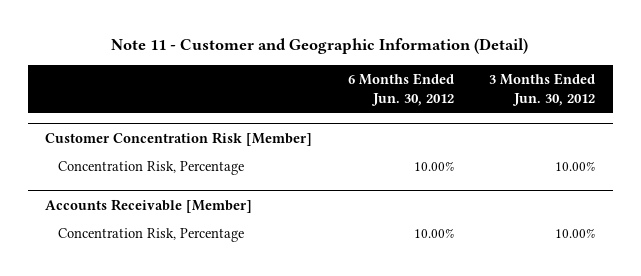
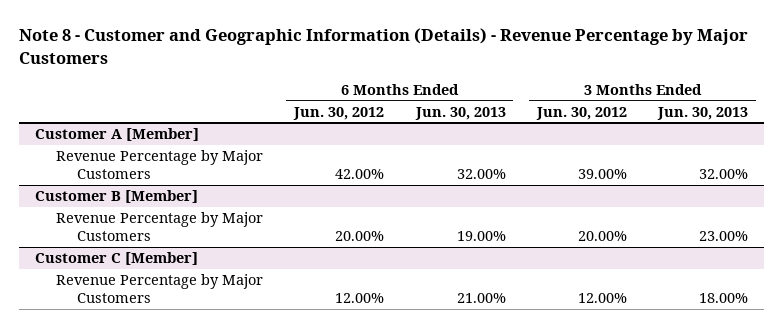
[111,38,529,55] Note 11 - Customer and Geographic Information (Detail) -> [18,28,748,64] Note 8 - Customer and Geographic Information (Details) - Revenue Percentage by Major Customers
none -> [414,106,506,120] Jun. 30, 2013
none -> [657,106,749,120] Jun. 30, 2013
[45,131,313,146] Customer Concentration Risk [Member] -> none
[58,161,245,176] Concentration Risk, Percentage -> none
[45,198,253,213] Accounts Receivable [Member] -> none
[58,228,245,243] Concentration Risk, Percentage -> none
none -> [34,128,199,142] Customer A [Member]
none -> [55,150,263,180] Revenue Percentage by Major Customers
none -> [34,190,198,204] Customer B [Member]
none -> [55,212,263,242] Revenue Percentage by Major Customers
none -> [34,252,198,266] Customer C [Member]
none -> [55,274,263,304] Revenue Percentage by Major Customers

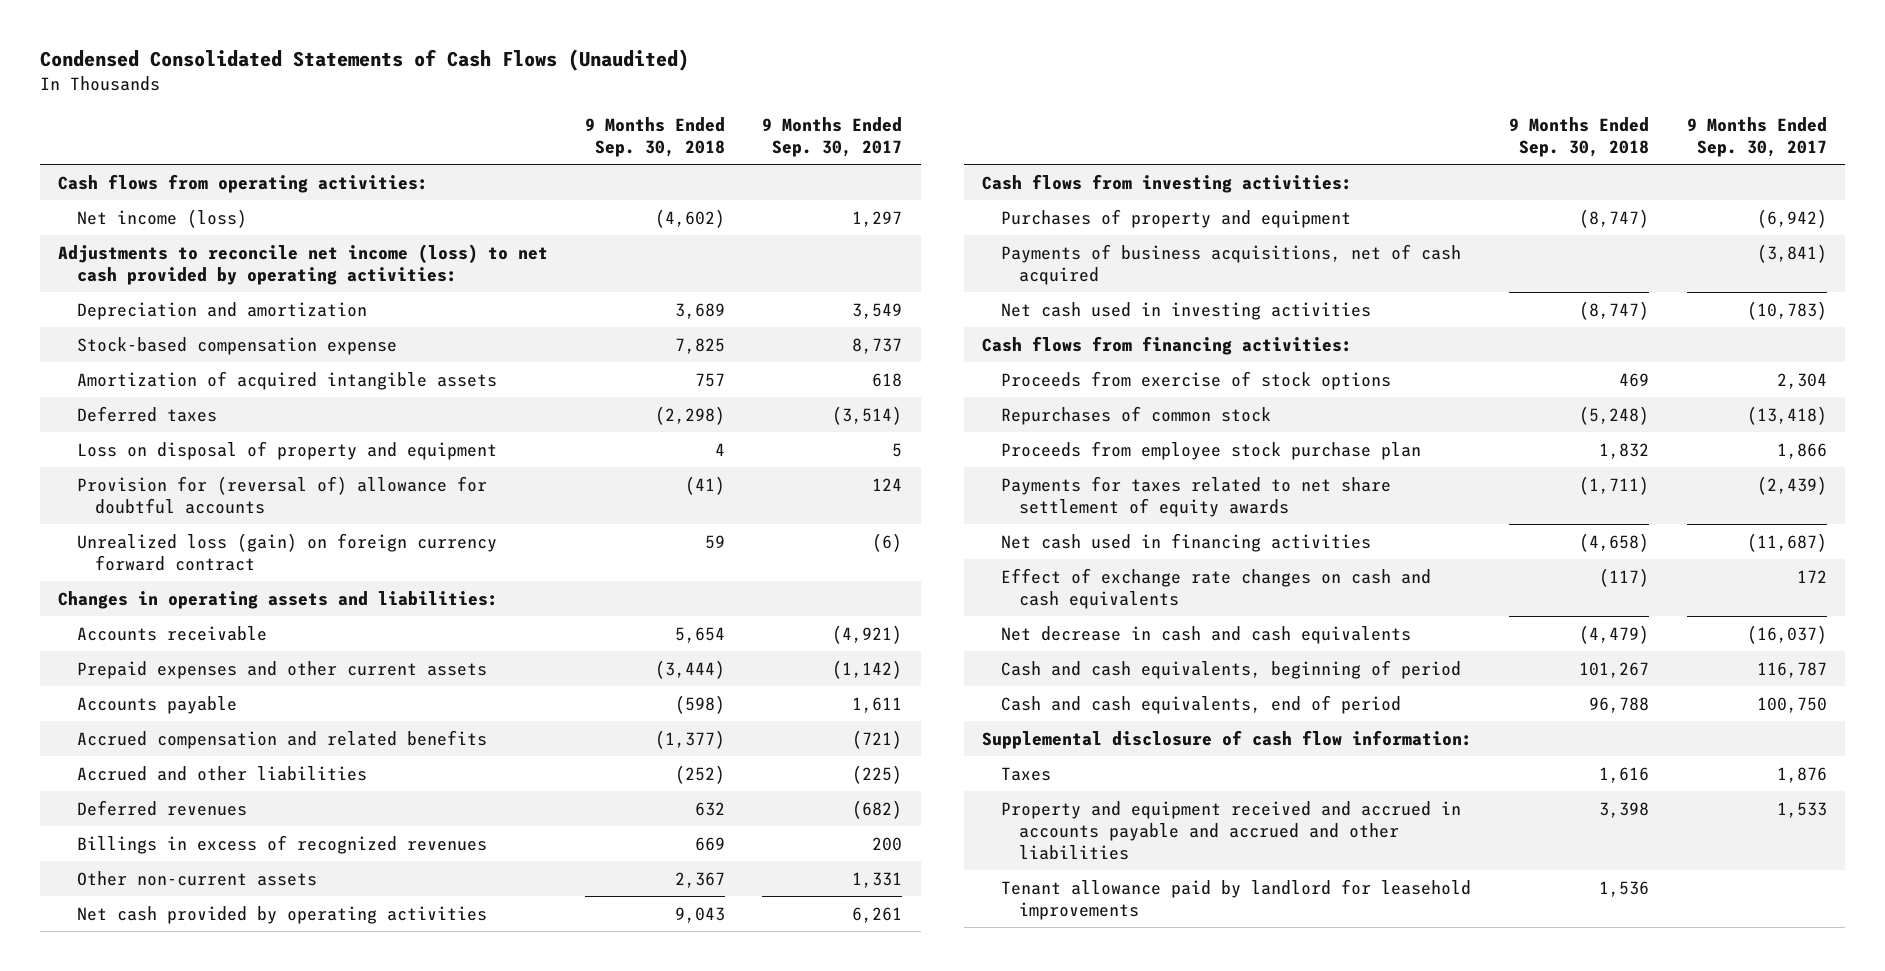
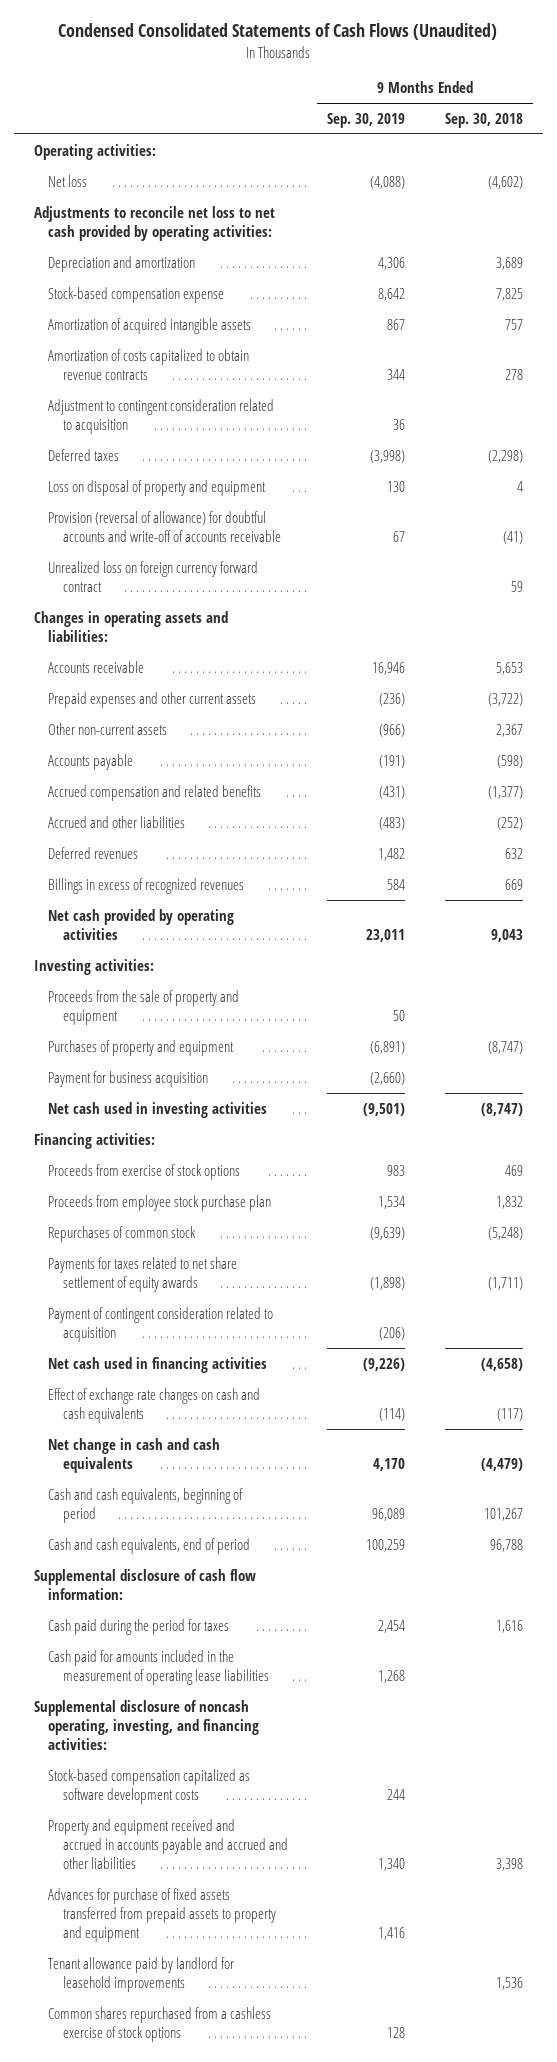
[762,116,903,157] 9 Months Ended Sep. 30, 2017 -> none
none -> [327,112,406,128] Sep. 30, 2019
[58,173,429,193] Cash flows from operating activities: -> [33,143,156,160] Operating activities:
[76,208,247,228] Net income (loss) -> [48,174,88,187] Net loss
[58,243,549,285] Adjustments to reconcile net income (loss) to net cash provided by operating activities: -> [33,205,275,241] Adjustments to reconcile net loss to net cash provided by operating activities:
none -> [48,348,250,380] Amortization of costs capitalized to obtain revenue contracts
none -> [48,398,275,434] Adjustment to contingent consideration related to acquisition
[76,475,487,514] Provision for (reversal of) allowance for doubtful accounts -> [48,510,281,542] Provision (reversal of allowance) for doubtful accounts and write-off of accounts receivable
[76,532,497,571] Unrealized loss (gain) on foreign currency forward contract -> [48,560,259,592] Unrealized loss on foreign currency forward contract
[675,626,726,643] 5,654 -> [495,661,523,675] 5,653
[655,659,726,679] (3,444) -> [487,692,523,706] (3,722)
[76,870,317,886] Other non-current assets -> [48,722,168,735] Other non-current assets
[982,173,1353,193] Cash flows from investing activities: -> [33,958,154,975] Investing activities:
none -> [48,989,240,1025] Proceeds from the sale of property and equipment
[1000,243,1461,285] Payments of business acquisitions, net of cash acquired -> none
none -> [48,1070,209,1087] Payment for business acquisition
[982,335,1353,355] Cash flows from financing activities: -> [33,1132,155,1149] Financing activities:
[1000,405,1271,425] Repurchases of common stock -> [48,1225,197,1242] Repurchases of common stock
none -> [48,1306,274,1342] Payment of contingent consideration related to acquisition
[1000,625,1411,644] Net decrease in cash and cash equivalents -> [48,1437,221,1473] Net change in cash and cash equivalents
[1000,766,1051,781] Taxes -> [48,1618,230,1635] Cash paid during the period for taxes
none -> [48,1649,269,1685] Cash paid for amounts included in the measurement of operating lease liabilities
none -> [33,1699,260,1751] Supplemental disclosure of noncash operating, investing, and financing activities:
none -> [48,1768,251,1804] Stock-based compensation capitalized as software development costs
none -> [48,1887,276,1943] Advances for purchase of fixed assets transferred from prepaid assets to property and equipment
none -> [48,2006,272,2042] Common shares repurchased from a cashless exercise of stock options

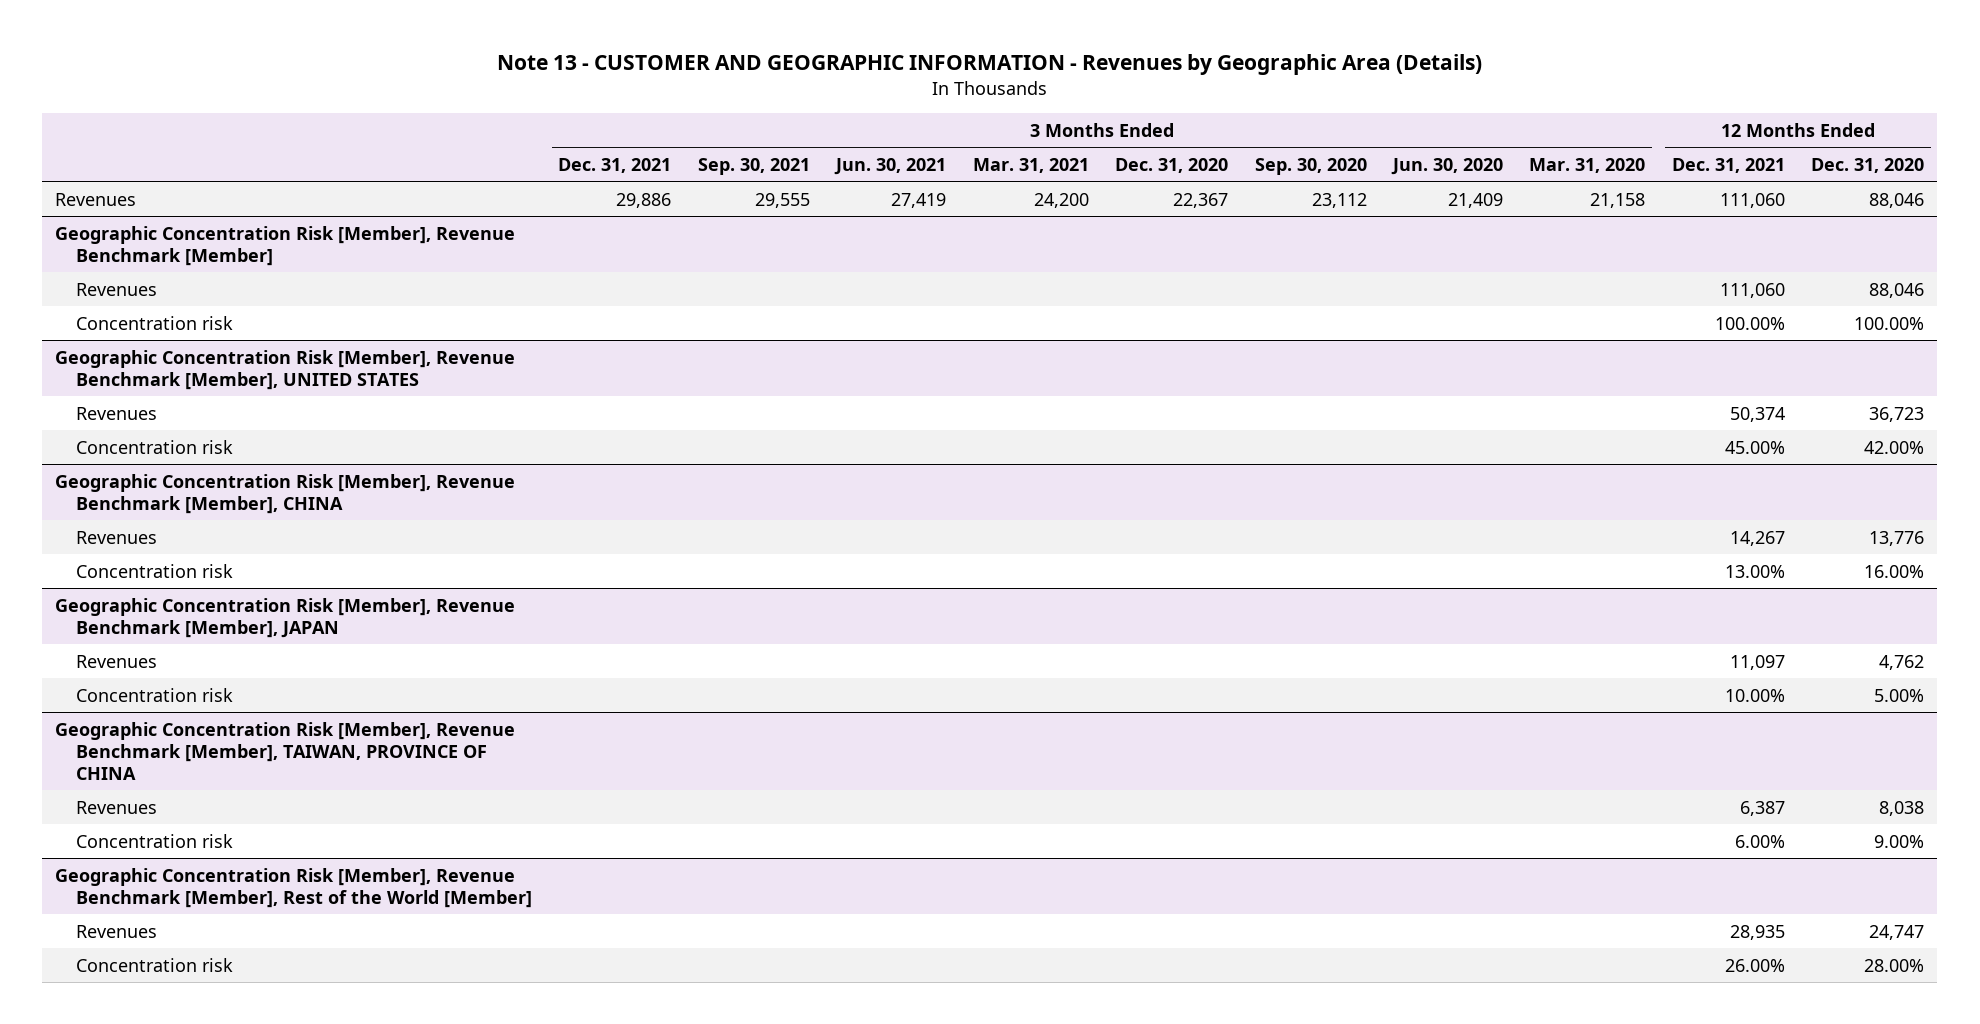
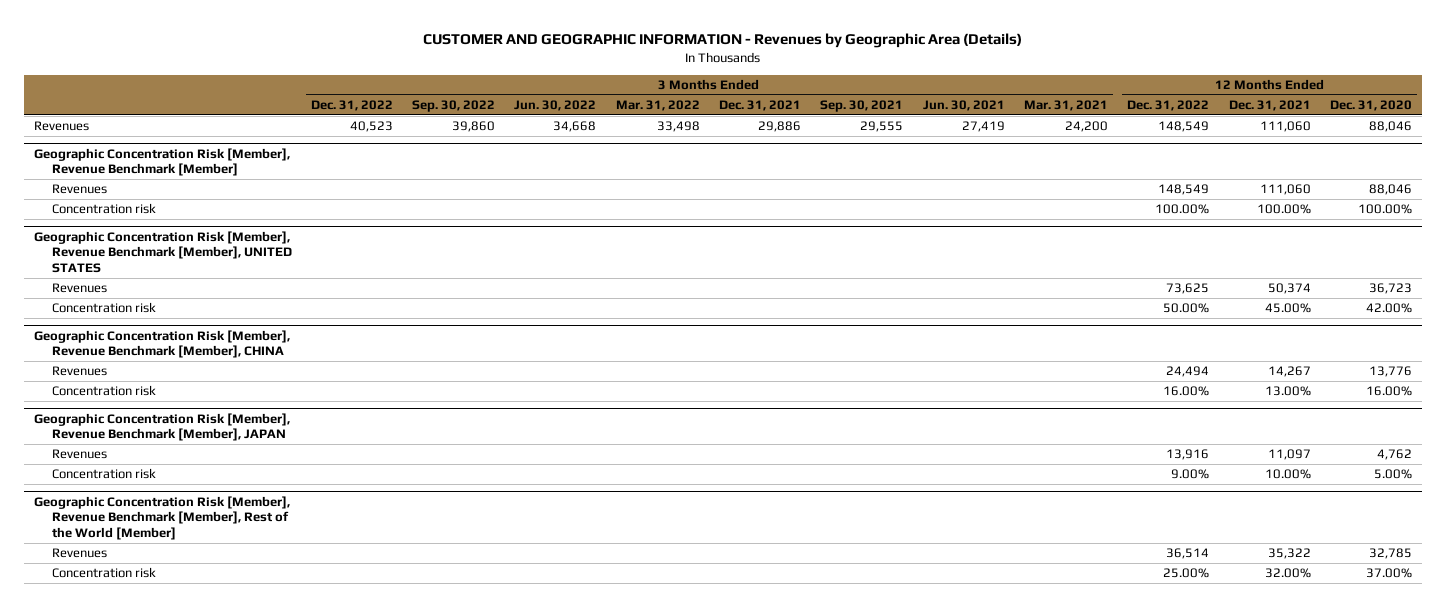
[496,54,1482,76] Note 13 - CUSTOMER AND GEOGRAPHIC INFORMATION - Revenues by Geographic Area (Details) -> [422,33,1022,49] CUSTOMER AND GEOGRAPHIC INFORMATION - Revenues by Geographic Area (Details)
[1115,157,1229,173] Dec. 31, 2020 -> none
[1254,157,1367,175] Sep. 30, 2020 -> none
[1390,157,1503,175] Jun. 30, 2020 -> none
[1529,157,1646,173] Mar. 31, 2020 -> none
none -> [310,99,393,111] Dec. 31, 2022
none -> [412,99,496,112] Sep. 30, 2022
none -> [514,99,597,111] Jun. 30, 2022
none -> [615,99,700,111] Mar. 31, 2022
none -> [1127,99,1210,111] Dec. 31, 2022
[55,721,516,780] Geographic Concentration Risk [Member], Revenue Benchmark [Member], TAIWAN, PROVINCE OF CHINA -> none
[76,800,158,814] Revenues -> none
[76,833,234,848] Concentration risk -> none
[1729,924,1785,940] 28,935 -> [1267,548,1311,560] 35,322
[1869,924,1925,940] 24,747 -> [1368,548,1412,560] 32,785
[1724,958,1785,972] 26.00% -> [1264,568,1311,579] 32.00%
[1864,958,1925,972] 28.00% -> [1365,568,1412,579] 37.00%

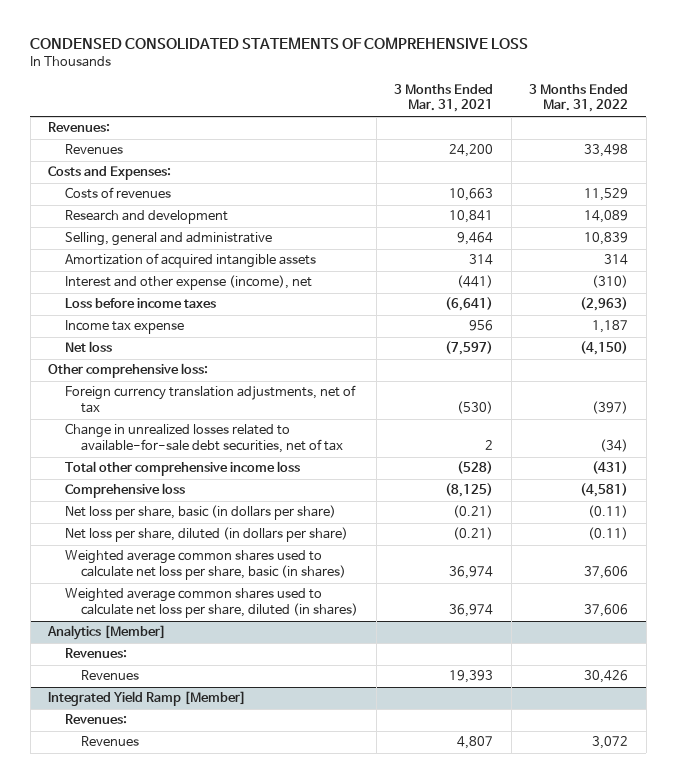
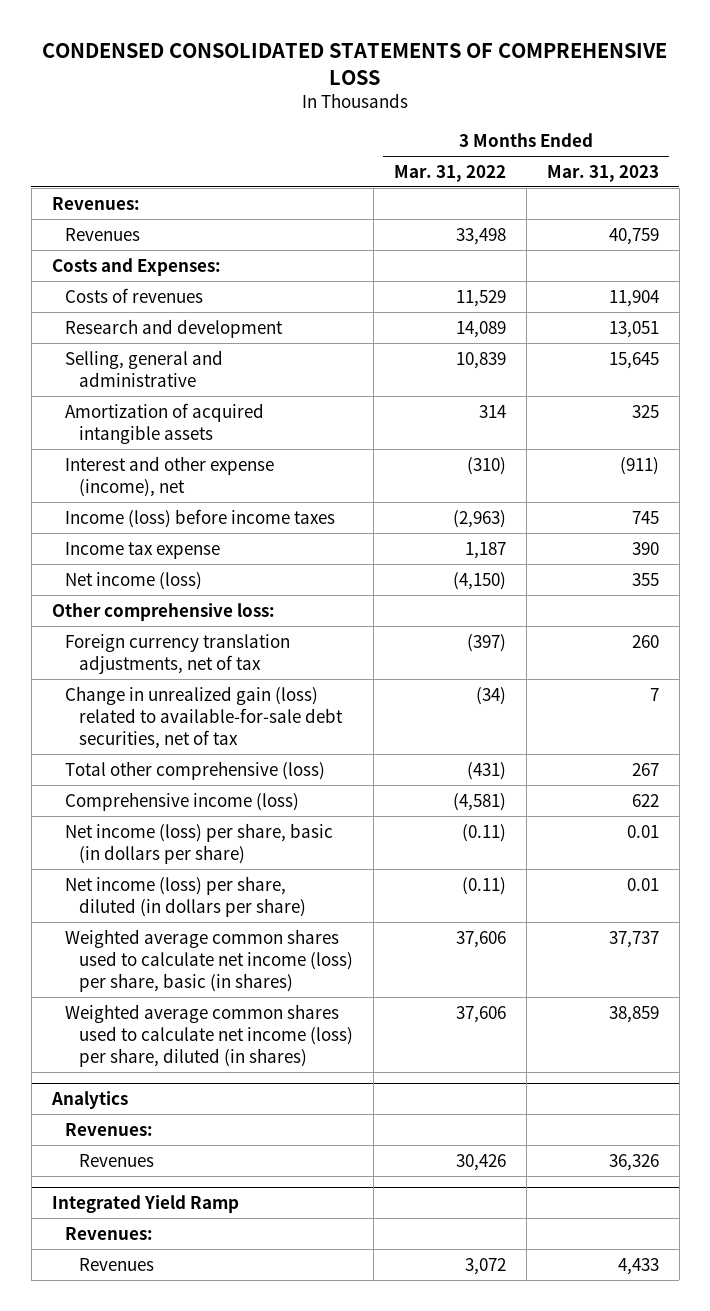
[394,83,494,113] 3 Months Ended Mar. 31, 2021 -> none
none -> [546,164,659,182] Mar. 31, 2023
[64,298,216,309] Loss before income taxes -> [65,508,336,528] Income (loss) before income taxes
[64,341,112,353] Net loss -> [65,571,203,590] Net income (loss)
[64,423,344,453] Change in unrealized losses related to available-for-sale debt securities, net of tax -> [65,685,343,750] Change in unrealized gain (loss) related to available-for-sale debt securities, net of tax
[64,461,300,477] Total other comprehensive income loss -> [65,760,326,780] Total other comprehensive (loss)
[64,483,185,499] Comprehensive loss -> [65,791,300,811] Comprehensive income (loss)
[64,505,336,521] Net loss per share, basic (in dollars per share) -> [65,822,334,864] Net income (loss) per share, basic (in dollars per share)
[64,527,348,543] Net loss per share, diluted (in dollars per share) -> [65,875,306,917] Net income (loss) per share, diluted (in dollars per share)
[64,550,347,580] Weighted average common shares used to calculate net loss per share, basic (in shares) -> [65,928,353,993] Weighted average common shares used to calculate net income (loss) per share, basic (in shares)
[64,588,359,618] Weighted average common shares used to calculate net loss per share, diluted (in shares) -> [65,1003,353,1068] Weighted average common shares used to calculate net income (loss) per share, diluted (in shares)
[47,625,167,641] Analytics [Member] -> [50,1090,128,1109] Analytics
[48,691,247,707] Integrated Yield Ramp [Member] -> [51,1194,239,1213] Integrated Yield Ramp

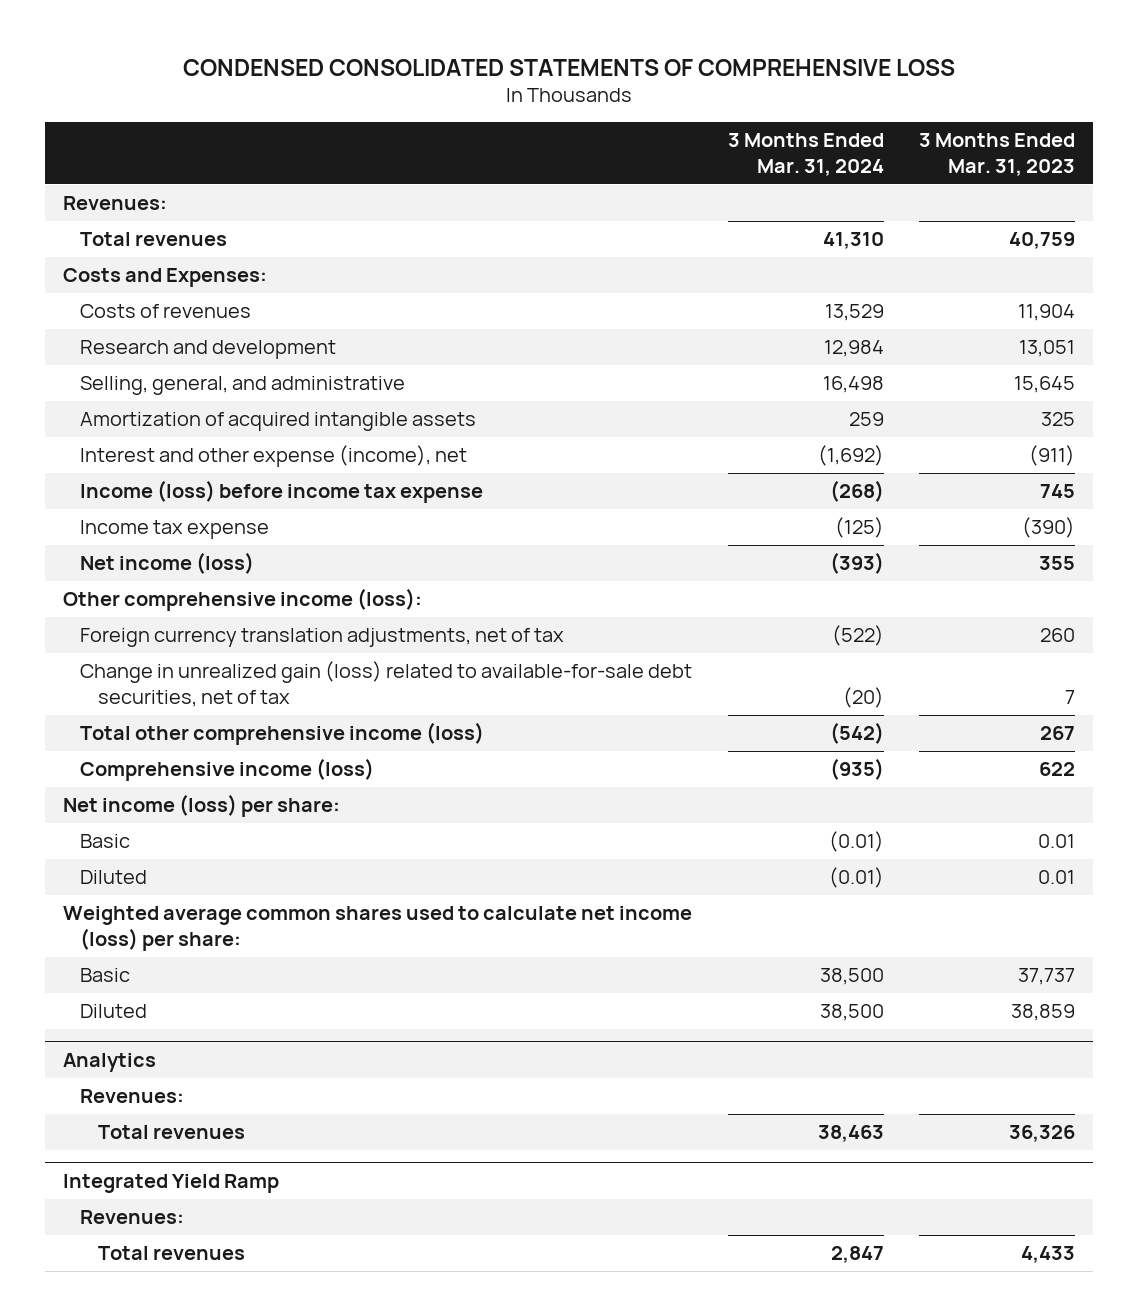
[393,164,506,182] Mar. 31, 2022 -> none
none -> [727,133,884,177] 3 Months Ended Mar. 31, 2024
[65,227,141,241] Revenues -> [80,232,228,247] Total revenues
[65,349,224,387] Selling, general and administrative -> [80,376,406,396] Selling, general, and administrative
[65,508,336,528] Income (loss) before income taxes -> [80,480,484,504] Income (loss) before income tax expense
[631,541,659,555] 390 -> [1022,517,1076,539] (390)
[51,602,275,621] Other comprehensive loss: -> [62,588,422,612] Other comprehensive income (loss):
[65,760,326,780] Total other comprehensive (loss) -> [80,722,485,746] Total other comprehensive income (loss)
none -> [62,794,340,818] Net income (loss) per share:
[65,822,334,864] Net income (loss) per share, basic (in dollars per share) -> [80,834,131,849] Basic
[65,875,306,917] Net income (loss) per share, diluted (in dollars per share) -> [80,870,148,885] Diluted
none -> [62,906,692,951] Weighted average common shares used to calculate net income (loss) per share:
[65,928,353,993] Weighted average common shares used to calculate net income (loss) per share, basic (in shares) -> [80,968,131,983] Basic
[65,1003,353,1068] Weighted average common shares used to calculate net income (loss) per share, diluted (in shares) -> [80,1004,148,1019] Diluted
[78,1153,154,1167] Revenues -> [97,1125,245,1140] Total revenues
[78,1257,154,1271] Revenues -> [97,1246,245,1261] Total revenues

